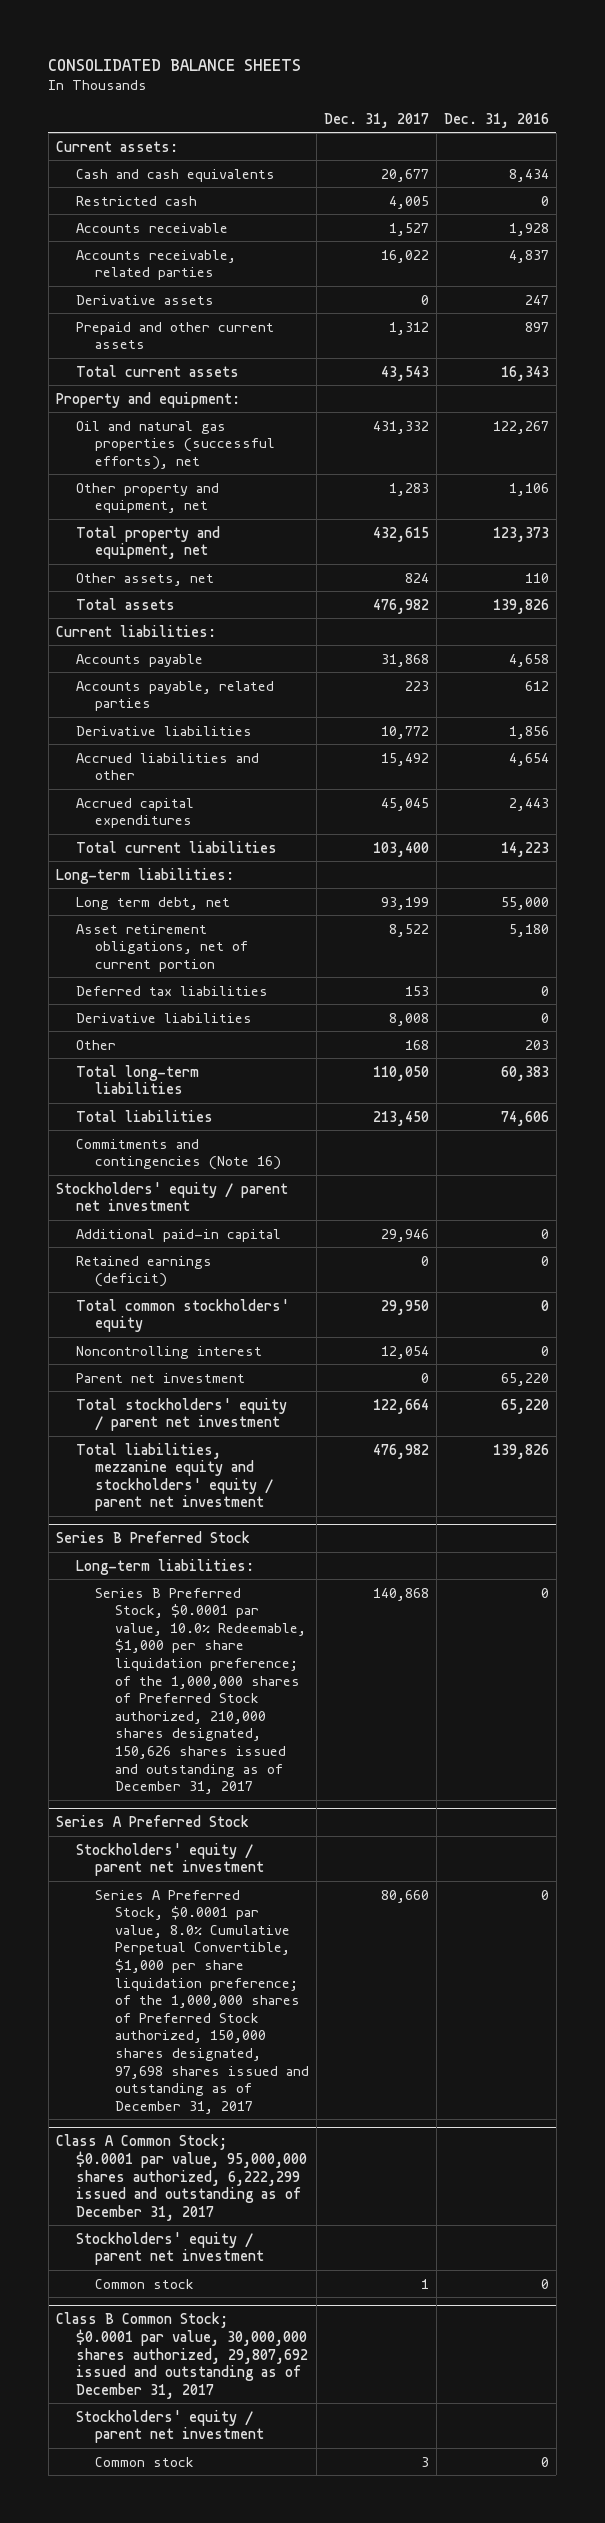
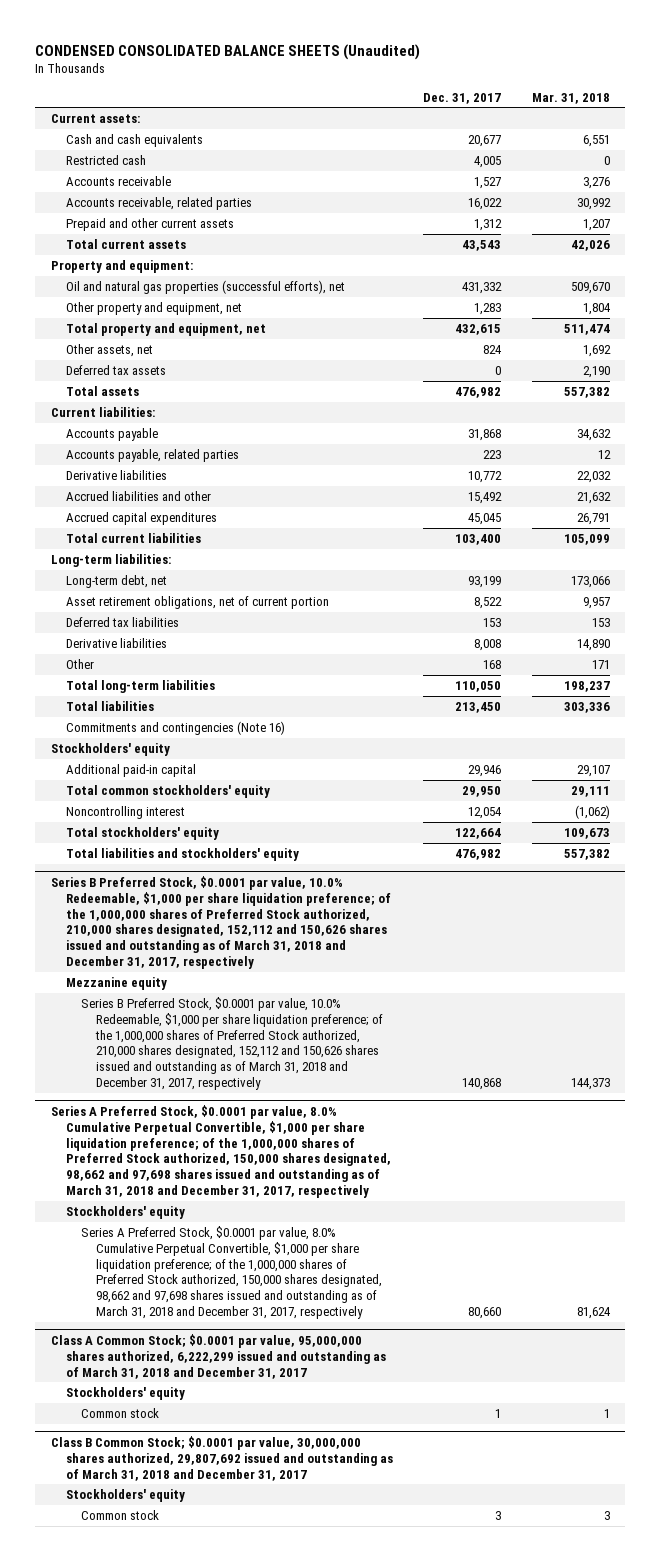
[48,58,302,71] CONSOLIDATED BALANCE SHEETS -> [35,43,421,60] CONDENSED CONSOLIDATED BALANCE SHEETS (Unaudited)
[443,112,549,128] Dec. 31, 2016 -> none
none -> [531,92,610,104] Mar. 31, 2018
[75,294,214,305] Derivative assets -> none
none -> [65,365,166,376] Deferred tax assets
[75,896,230,910] Long term debt, net -> [65,575,167,589] Long-term debt, net
[55,1181,288,1212] Stockholders' equity / parent net investment -> [50,743,170,757] Stockholders' equity
[75,1255,212,1288] Retained earnings (deficit) -> none
[75,1372,245,1383] Parent net investment -> none
[75,1558,254,1575] Long-term liabilities: -> none
[75,1397,287,1432] Total stockholders' equity / parent net investment -> [65,827,219,841] Total stockholders' equity
[75,1442,274,1512] Total liabilities, mezzanine equity and stockholders' equity / parent net investment -> [65,848,299,862] Total liabilities and stockholders' equity
[55,1531,250,1544] Series B Preferred Stock -> [50,876,391,969] Series B Preferred Stock, $0.0001 par value, 10.0% Redeemable, $1,000 per share liquidation preference; of the 1,000,000 shares of Preferred Stock authorized, 210,000 shares designated, 152,112 and 150,626 shares issued and outstanding as of March 31, 2018 and December 31, 2017, respectively
none -> [65,977,167,991] Mezzanine equity
[95,1587,307,1795] Series B Preferred Stock, $0.0001 par value, 10.0% Redeemable, $1,000 per share liquidation preference; of the 1,000,000 shares of Preferred Stock authorized, 210,000 shares designated, 150,626 shares issued and outstanding as of December 31, 2017 -> [81,997,384,1090] Series B Preferred Stock, $0.0001 par value, 10.0% Redeemable, $1,000 per share liquidation preference; of the 1,000,000 shares of Preferred Stock authorized, 210,000 shares designated, 152,112 and 150,626 shares issued and outstanding as of March 31, 2018 and December 31, 2017, respectively
[55,1815,249,1828] Series A Preferred Stock -> [50,1105,391,1198] Series A Preferred Stock, $0.0001 par value, 8.0% Cumulative Perpetual Convertible, $1,000 per share liquidation preference; of the 1,000,000 shares of Preferred Stock authorized, 150,000 shares designated, 98,662 and 97,698 shares issued and outstanding as of March 31, 2018 and December 31, 2017, respectively
[75,1842,265,1877] Stockholders' equity / parent net investment -> [65,1206,185,1220] Stockholders' equity
[95,1889,310,2114] Series A Preferred Stock, $0.0001 par value, 8.0% Cumulative Perpetual Convertible, $1,000 per share liquidation preference; of the 1,000,000 shares of Preferred Stock authorized, 150,000 shares designated, 97,698 shares issued and outstanding as of December 31, 2017 -> [81,1226,383,1319] Series A Preferred Stock, $0.0001 par value, 8.0% Cumulative Perpetual Convertible, $1,000 per share liquidation preference; of the 1,000,000 shares of Preferred Stock authorized, 150,000 shares designated, 98,662 and 97,698 shares issued and outstanding as of March 31, 2018 and December 31, 2017, respectively
[55,2134,307,2221] Class A Common Stock; $0.0001 par value, 95,000,000 shares authorized, 6,222,299 issued and outstanding as of December 31, 2017 -> [50,1334,386,1379] Class A Common Stock; $0.0001 par value, 95,000,000 shares authorized, 6,222,299 issued and outstanding as of March 31, 2018 and December 31, 2017
[75,2231,265,2266] Stockholders' equity / parent net investment -> [65,1387,185,1401] Stockholders' equity
[55,2312,308,2399] Class B Common Stock; $0.0001 par value, 30,000,000 shares authorized, 29,807,692 issued and outstanding as of December 31, 2017 -> [50,1436,393,1481] Class B Common Stock; $0.0001 par value, 30,000,000 shares authorized, 29,807,692 issued and outstanding as of March 31, 2018 and December 31, 2017
[75,2409,265,2444] Stockholders' equity / parent net investment -> [65,1489,185,1503] Stockholders' equity

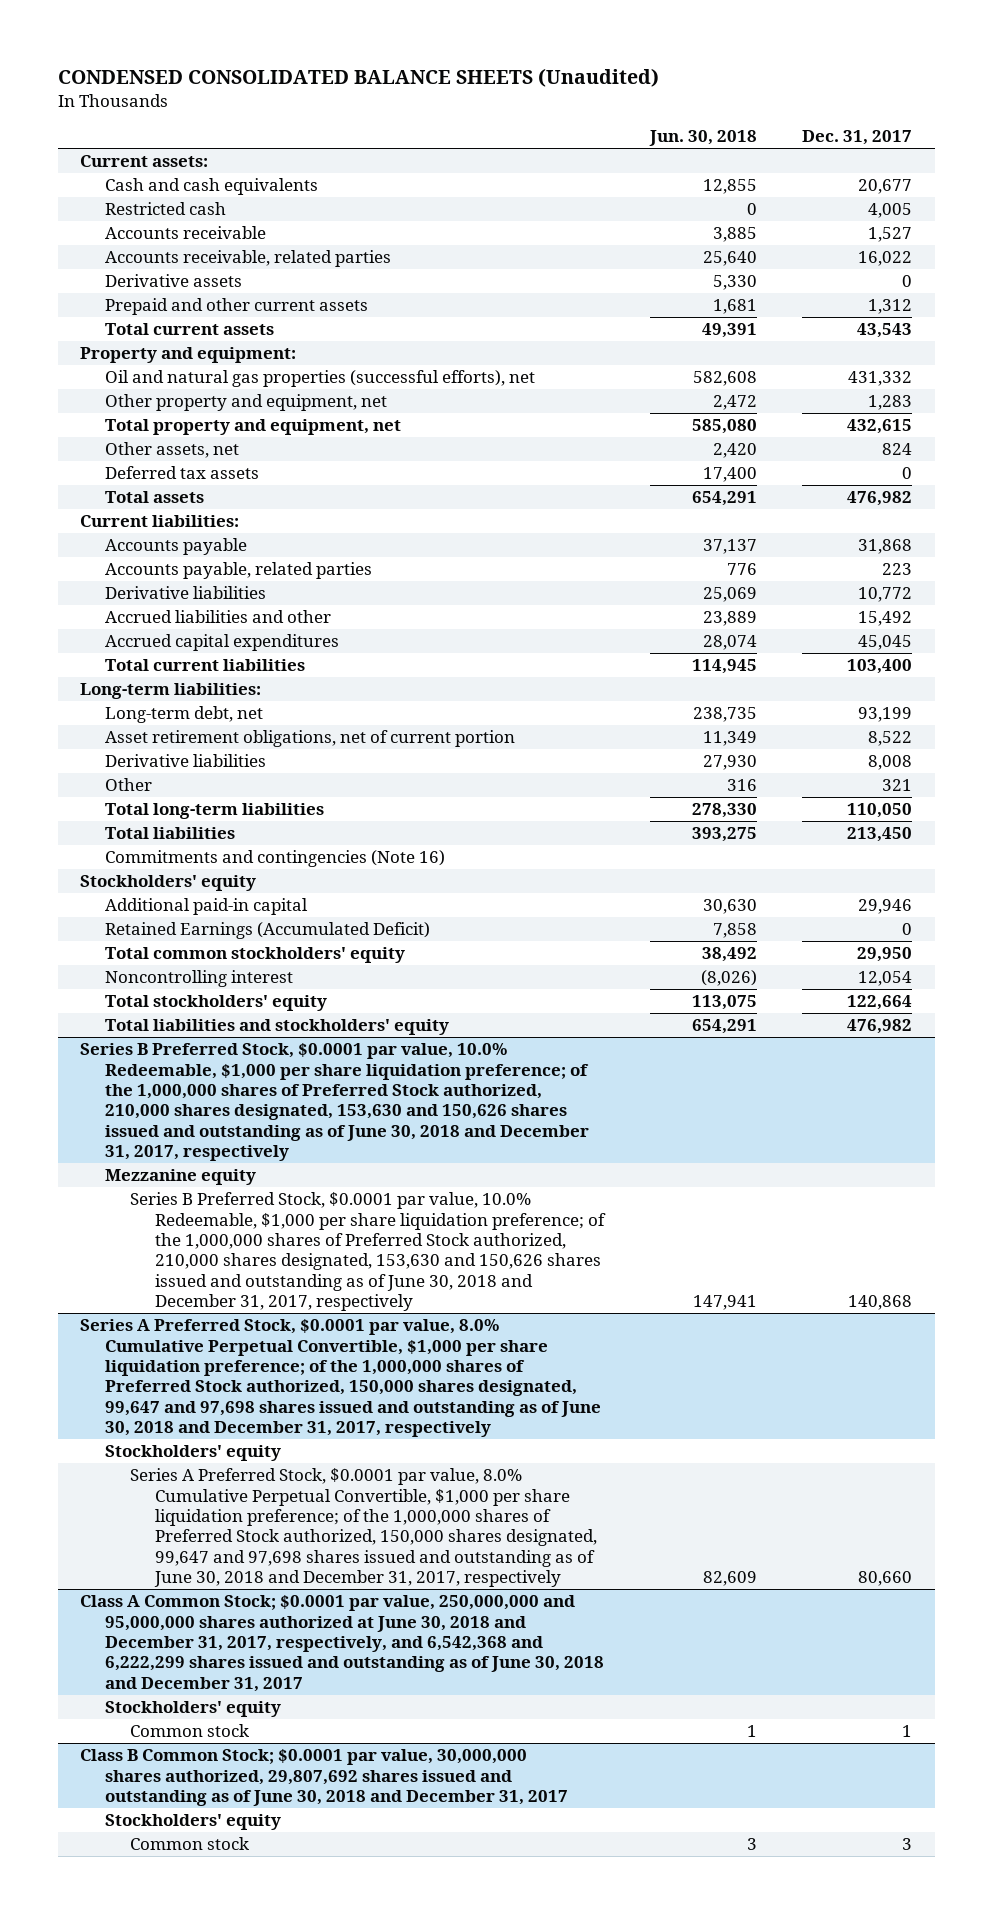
[531,92,610,104] Mar. 31, 2018 -> none
none -> [648,129,757,146] Jun. 30, 2018
none -> [105,274,243,288] Derivative assets
[65,617,179,628] Deferred tax liabilities -> none
[483,660,502,670] 168 -> [882,779,913,792] 321
none -> [105,922,431,940] Retained Earnings (Accumulated Deficit)
[50,876,391,969] Series B Preferred Stock, $0.0001 par value, 10.0% Redeemable, $1,000 per share liquidation preference; of the 1,000,000 shares of Preferred Stock authorized, 210,000 shares designated, 152,112 and 150,626 shares issued and outstanding as of March 31, 2018 and December 31, 2017, respectively -> [80,1043,590,1162] Series B Preferred Stock, $0.0001 par value, 10.0% Redeemable, $1,000 per share liquidation preference; of the 1,000,000 shares of Preferred Stock authorized, 210,000 shares designated, 153,630 and 150,626 shares issued and outstanding as of June 30, 2018 and December 31, 2017, respectively
[81,997,384,1090] Series B Preferred Stock, $0.0001 par value, 10.0% Redeemable, $1,000 per share liquidation preference; of the 1,000,000 shares of Preferred Stock authorized, 210,000 shares designated, 152,112 and 150,626 shares issued and outstanding as of March 31, 2018 and December 31, 2017, respectively -> [129,1192,606,1312] Series B Preferred Stock, $0.0001 par value, 10.0% Redeemable, $1,000 per share liquidation preference; of the 1,000,000 shares of Preferred Stock authorized, 210,000 shares designated, 153,630 and 150,626 shares issued and outstanding as of June 30, 2018 and December 31, 2017, respectively
[50,1105,391,1198] Series A Preferred Stock, $0.0001 par value, 8.0% Cumulative Perpetual Convertible, $1,000 per share liquidation preference; of the 1,000,000 shares of Preferred Stock authorized, 150,000 shares designated, 98,662 and 97,698 shares issued and outstanding as of March 31, 2018 and December 31, 2017, respectively -> [80,1319,602,1438] Series A Preferred Stock, $0.0001 par value, 8.0% Cumulative Perpetual Convertible, $1,000 per share liquidation preference; of the 1,000,000 shares of Preferred Stock authorized, 150,000 shares designated, 99,647 and 97,698 shares issued and outstanding as of June 30, 2018 and December 31, 2017, respectively
[81,1226,383,1319] Series A Preferred Stock, $0.0001 par value, 8.0% Cumulative Perpetual Convertible, $1,000 per share liquidation preference; of the 1,000,000 shares of Preferred Stock authorized, 150,000 shares designated, 98,662 and 97,698 shares issued and outstanding as of March 31, 2018 and December 31, 2017, respectively -> [129,1468,597,1588] Series A Preferred Stock, $0.0001 par value, 8.0% Cumulative Perpetual Convertible, $1,000 per share liquidation preference; of the 1,000,000 shares of Preferred Stock authorized, 150,000 shares designated, 99,647 and 97,698 shares issued and outstanding as of June 30, 2018 and December 31, 2017, respectively
[50,1334,386,1379] Class A Common Stock; $0.0001 par value, 95,000,000 shares authorized, 6,222,299 issued and outstanding as of March 31, 2018 and December 31, 2017 -> [80,1595,605,1692] Class A Common Stock; $0.0001 par value, 250,000,000 and 95,000,000 shares authorized at June 30, 2018 and December 31, 2017, respectively, and 6,542,368 and 6,222,299 shares issued and outstanding as of June 30, 2018 and December 31, 2017
[50,1436,393,1481] Class B Common Stock; $0.0001 par value, 30,000,000 shares authorized, 29,807,692 issued and outstanding as of March 31, 2018 and December 31, 2017 -> [80,1749,569,1807] Class B Common Stock; $0.0001 par value, 30,000,000 shares authorized, 29,807,692 shares issued and outstanding as of June 30, 2018 and December 31, 2017

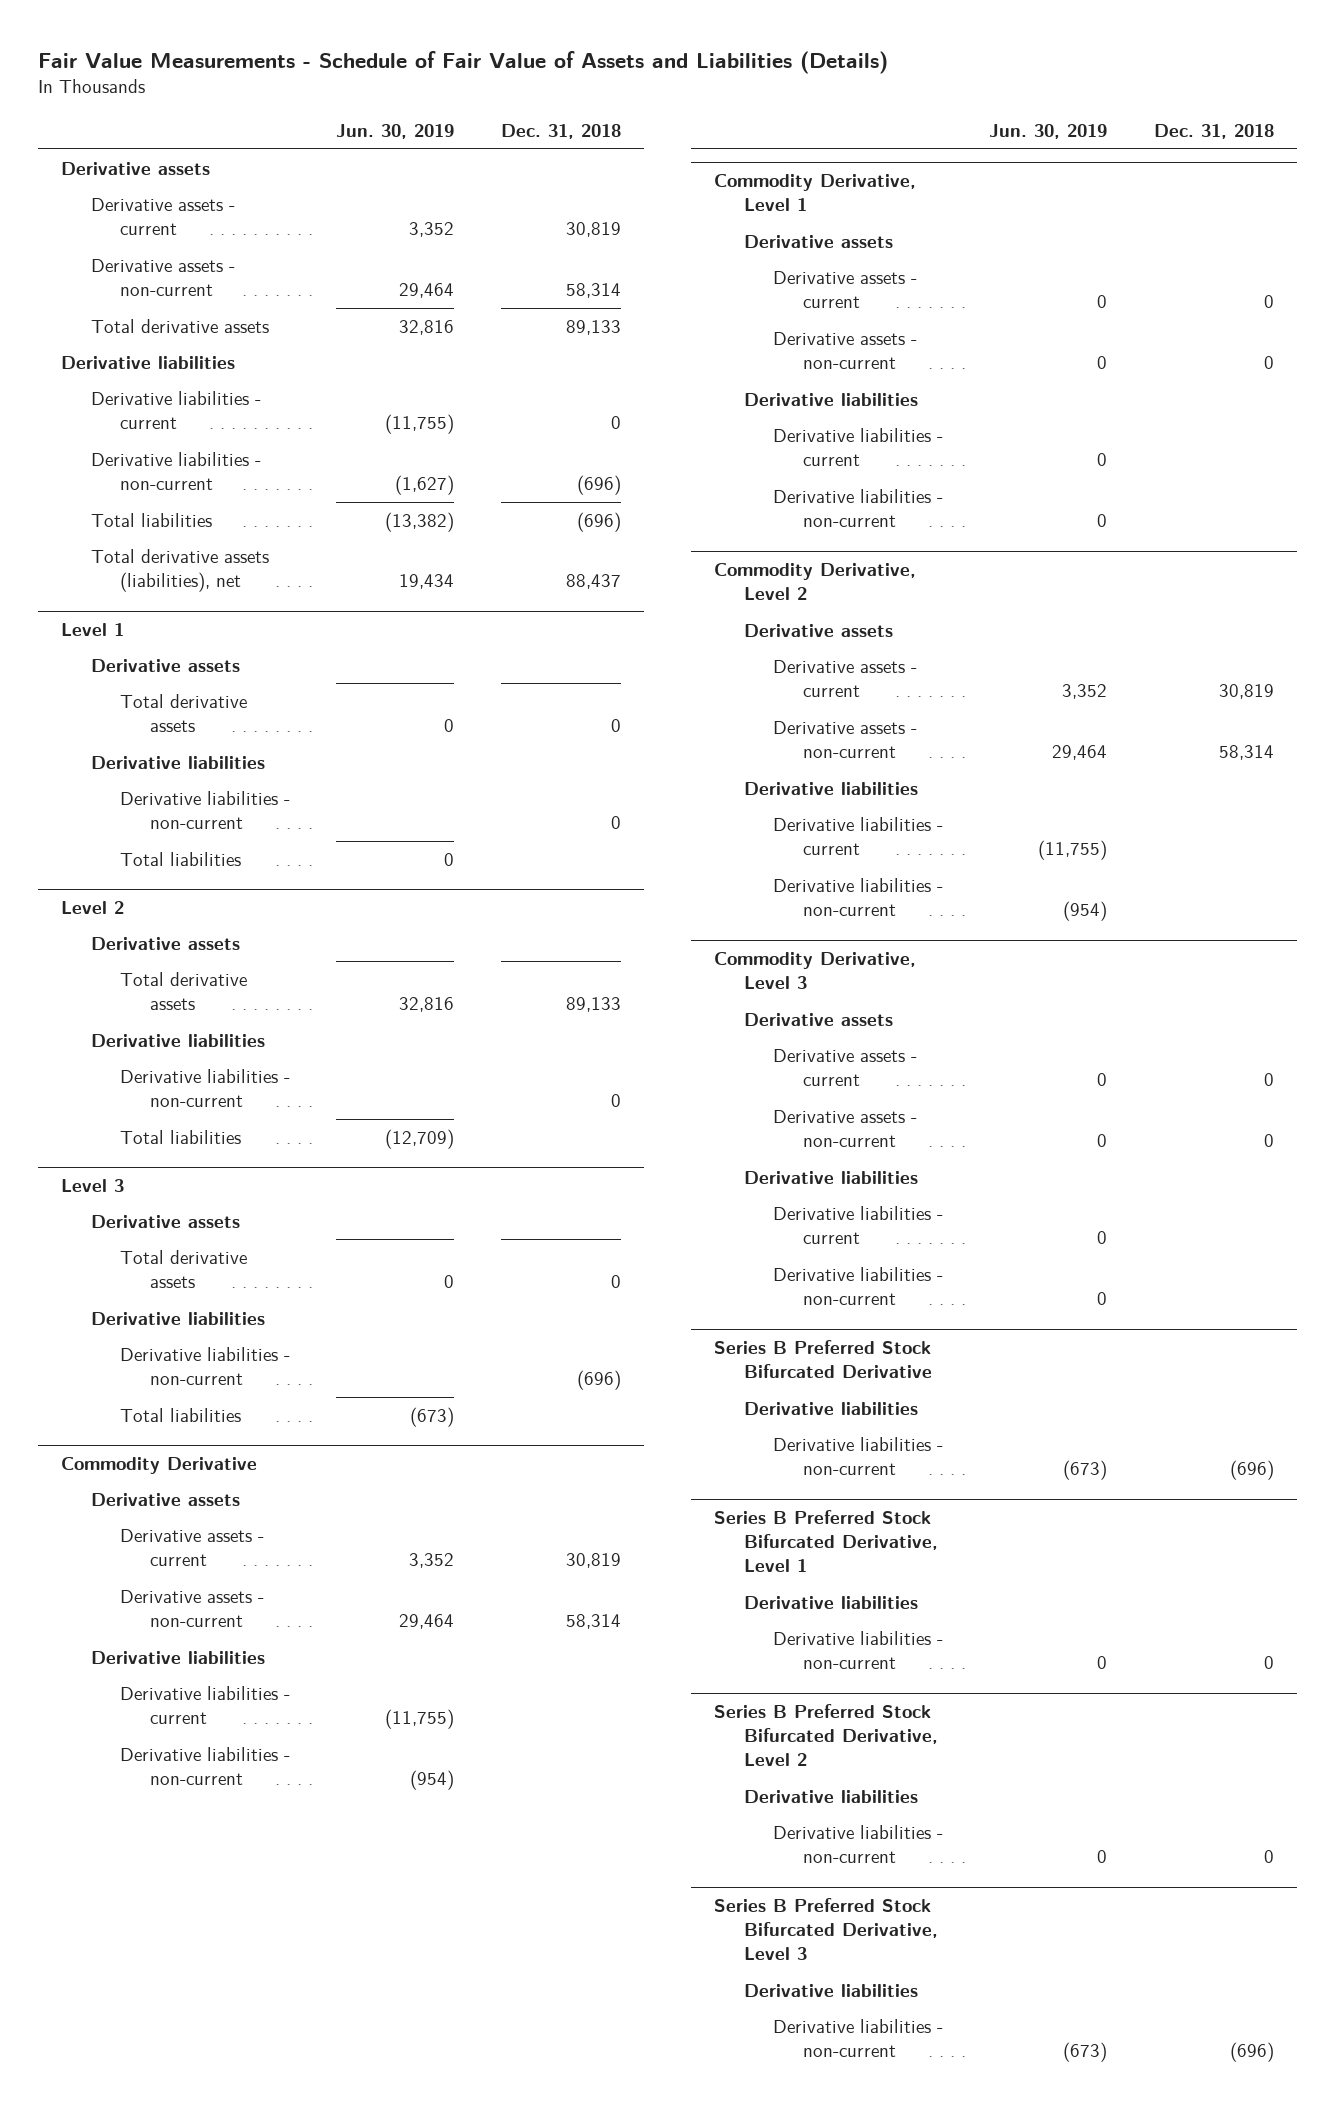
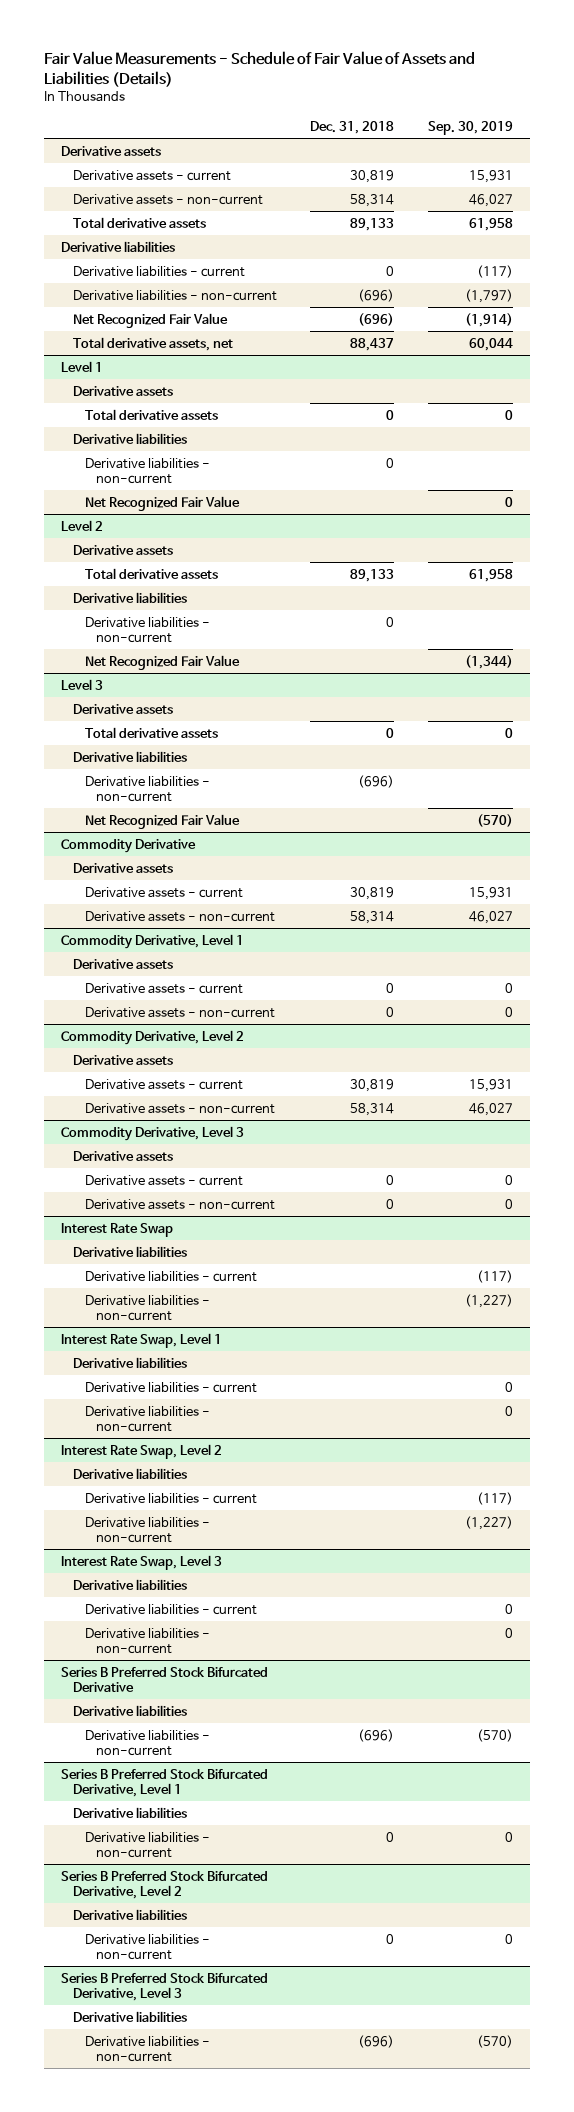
[336,124,455,140] Jun. 30, 2019 -> none
none -> [427,120,513,135] Sep. 30, 2019
[90,512,212,527] Total liabilities -> [72,312,228,328] Net Recognized Fair Value
[90,548,269,593] Total derivative assets (liabilities), net -> [72,336,233,351] Total derivative assets, net
[120,851,242,866] Total liabilities -> [84,495,240,511] Net Recognized Fair Value
[120,1129,242,1144] Total liabilities -> [84,654,240,670] Net Recognized Fair Value
[120,1407,242,1422] Total liabilities -> [84,813,240,829] Net Recognized Fair Value
[90,1650,265,1664] Derivative liabilities -> none
[120,1685,291,1725] Derivative liabilities - current -> none
[120,1746,291,1786] Derivative liabilities - non-current -> none
[743,392,918,406] Derivative liabilities -> none
[773,427,944,467] Derivative liabilities - current -> none
[773,488,944,528] Derivative liabilities - non-current -> none
[743,781,918,795] Derivative liabilities -> none
[773,816,944,856] Derivative liabilities - current -> none
[773,877,944,917] Derivative liabilities - non-current -> none
none -> [61,1222,174,1237] Interest Rate Swap
none -> [61,1332,223,1348] Interest Rate Swap, Level 1
none -> [72,1356,187,1368] Derivative liabilities
none -> [84,1381,257,1393] Derivative liabilities - current
none -> [84,1405,210,1432] Derivative liabilities - non-current
none -> [61,1443,223,1459] Interest Rate Swap, Level 2
none -> [72,1467,187,1479] Derivative liabilities
none -> [84,1492,257,1504] Derivative liabilities - current
none -> [84,1516,210,1543] Derivative liabilities - non-current
none -> [61,1554,223,1570] Interest Rate Swap, Level 3
none -> [72,1578,187,1590] Derivative liabilities
none -> [84,1603,257,1615] Derivative liabilities - current
none -> [84,1627,210,1654] Derivative liabilities - non-current

